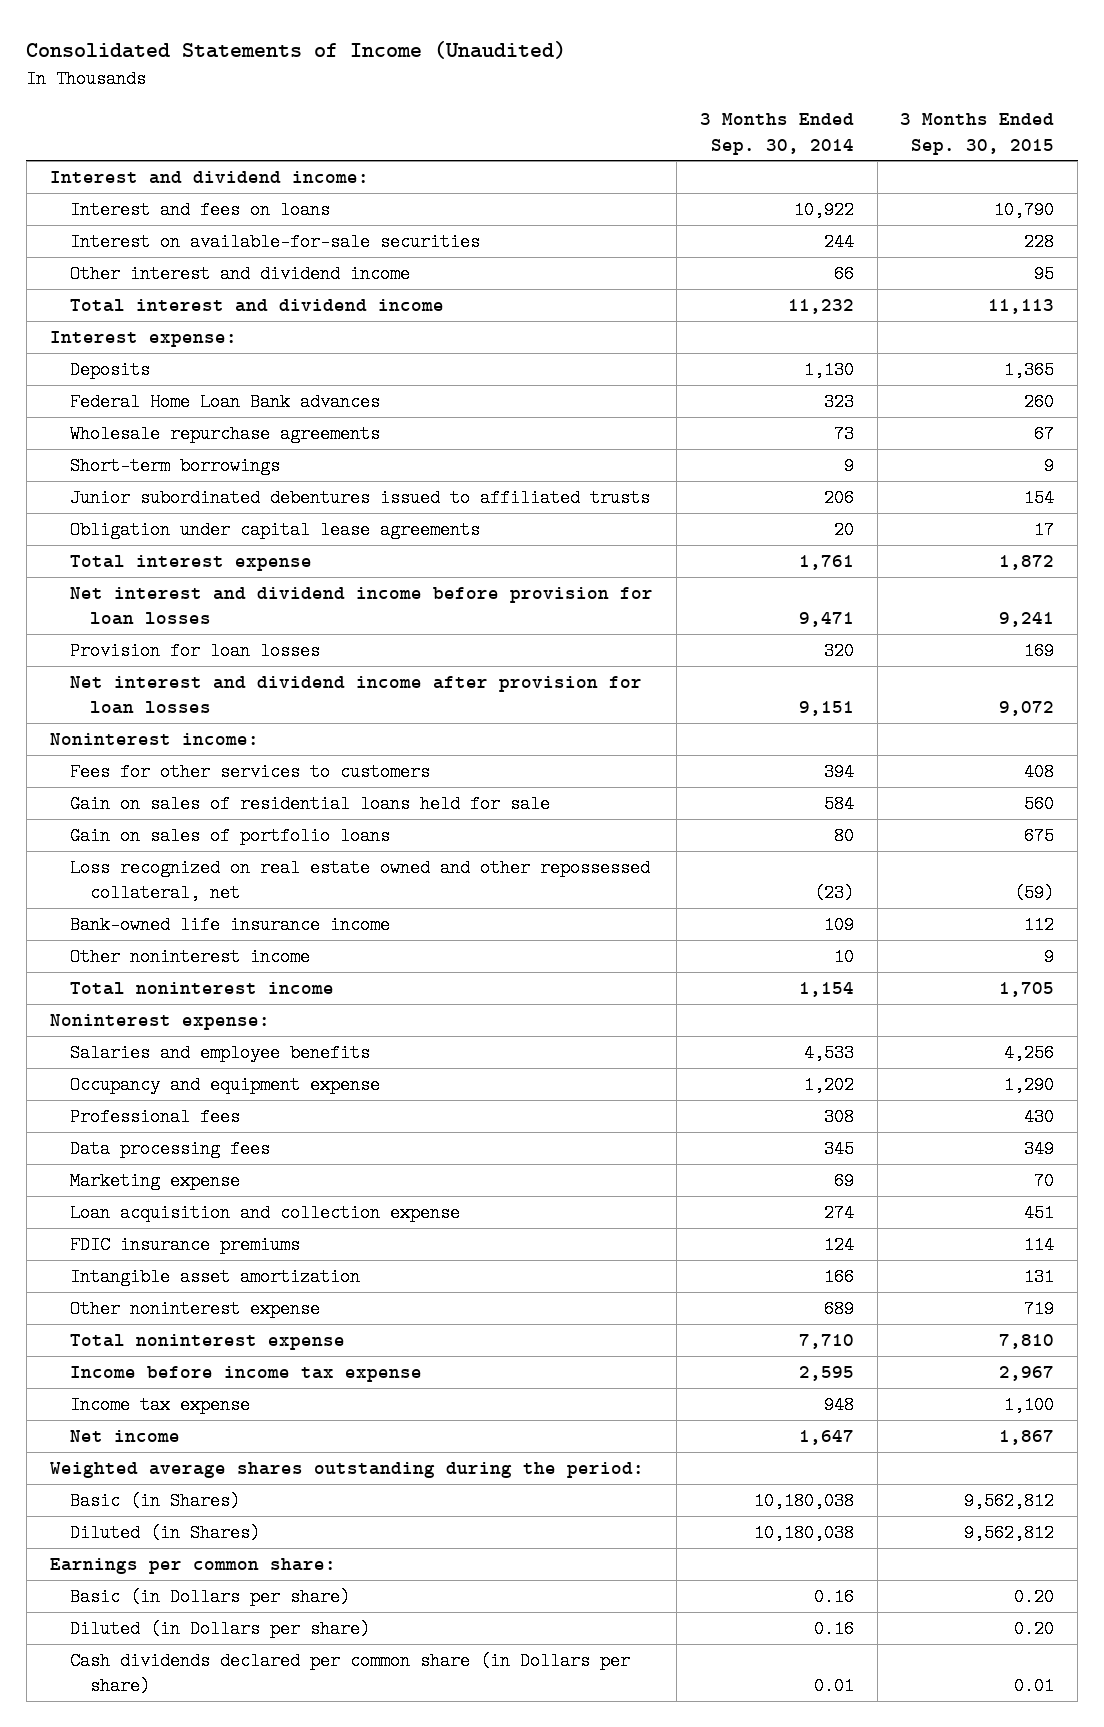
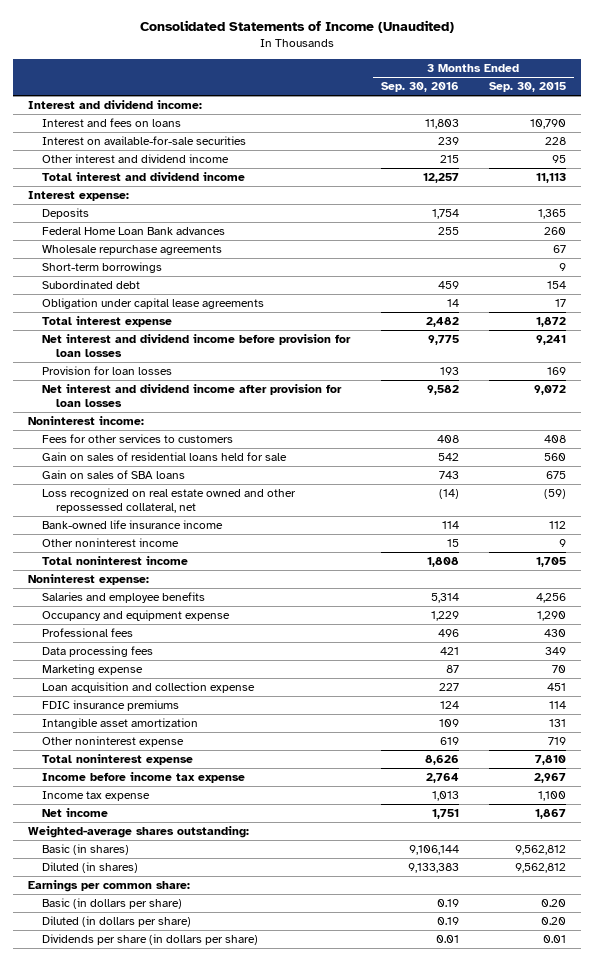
[699,113,854,155] 3 Months Ended Sep. 30, 2014 -> none
none -> [380,82,459,93] Sep. 30, 2016
[69,488,650,507] Junior subordinated debentures issued to affiliated trusts -> [42,280,141,290] Subordinated debt
[69,826,390,845] Gain on sales of portfolio loans -> [42,470,186,480] Gain on sales of SBA loans
[49,1461,644,1478] Weighted average shares outstanding during the period: -> [27,826,249,839] Weighted-average shares outstanding:
[69,1491,240,1510] Basic (in Shares) -> [42,844,130,856] Basic (in shares)
[69,1523,260,1542] Diluted (in Shares) -> [42,862,139,874] Diluted (in shares)
[69,1587,350,1606] Basic (in Dollars per share) -> [42,898,183,910] Basic (in dollars per share)
[69,1619,370,1638] Diluted (in Dollars per share) -> [42,916,192,928] Diluted (in dollars per share)
[69,1651,630,1696] Cash dividends declared per common share (in Dollars per share) -> [42,934,259,946] Dividends per share (in dollars per share)

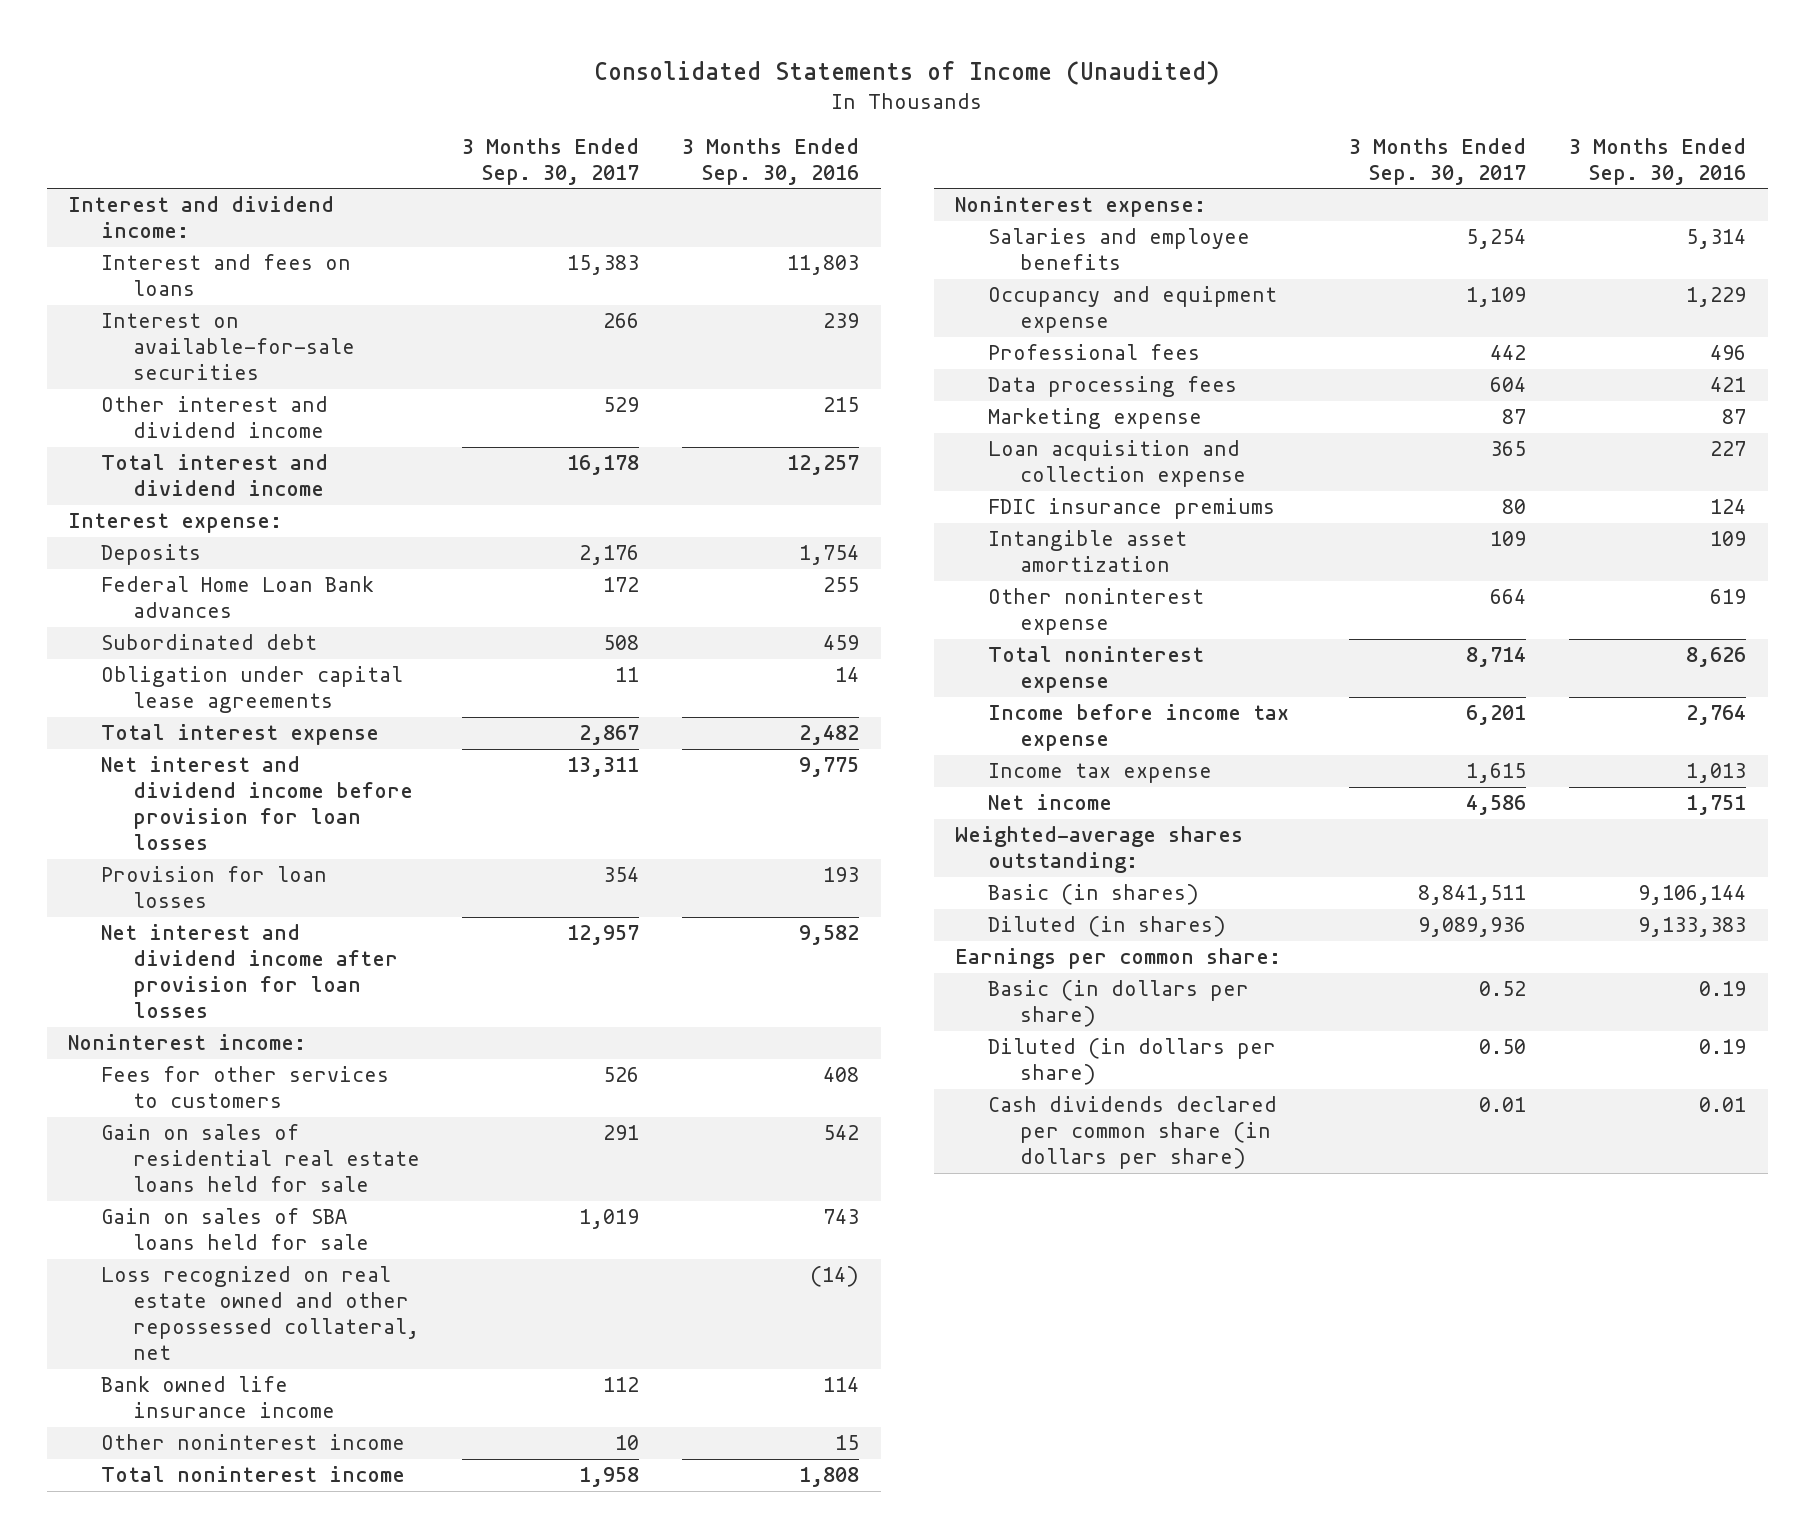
[488,82,566,93] Sep. 30, 2015 -> none
none -> [462,137,640,185] 3 Months Ended Sep. 30, 2017
[42,245,223,256] Wholesale repurchase agreements -> none
[42,262,163,274] Short-term borrowings -> none
[42,452,288,462] Gain on sales of residential loans held for sale -> [100,1124,420,1193] Gain on sales of residential real estate loans held for sale
[42,470,186,480] Gain on sales of SBA loans -> [100,1208,369,1251] Gain on sales of SBA loans held for sale
[42,520,224,530] Bank-owned life insurance income -> [100,1376,335,1419] Bank owned life insurance income
[42,934,259,946] Dividends per share (in dollars per share) -> [987,1096,1277,1170] Cash dividends declared per common share (in dollars per share)

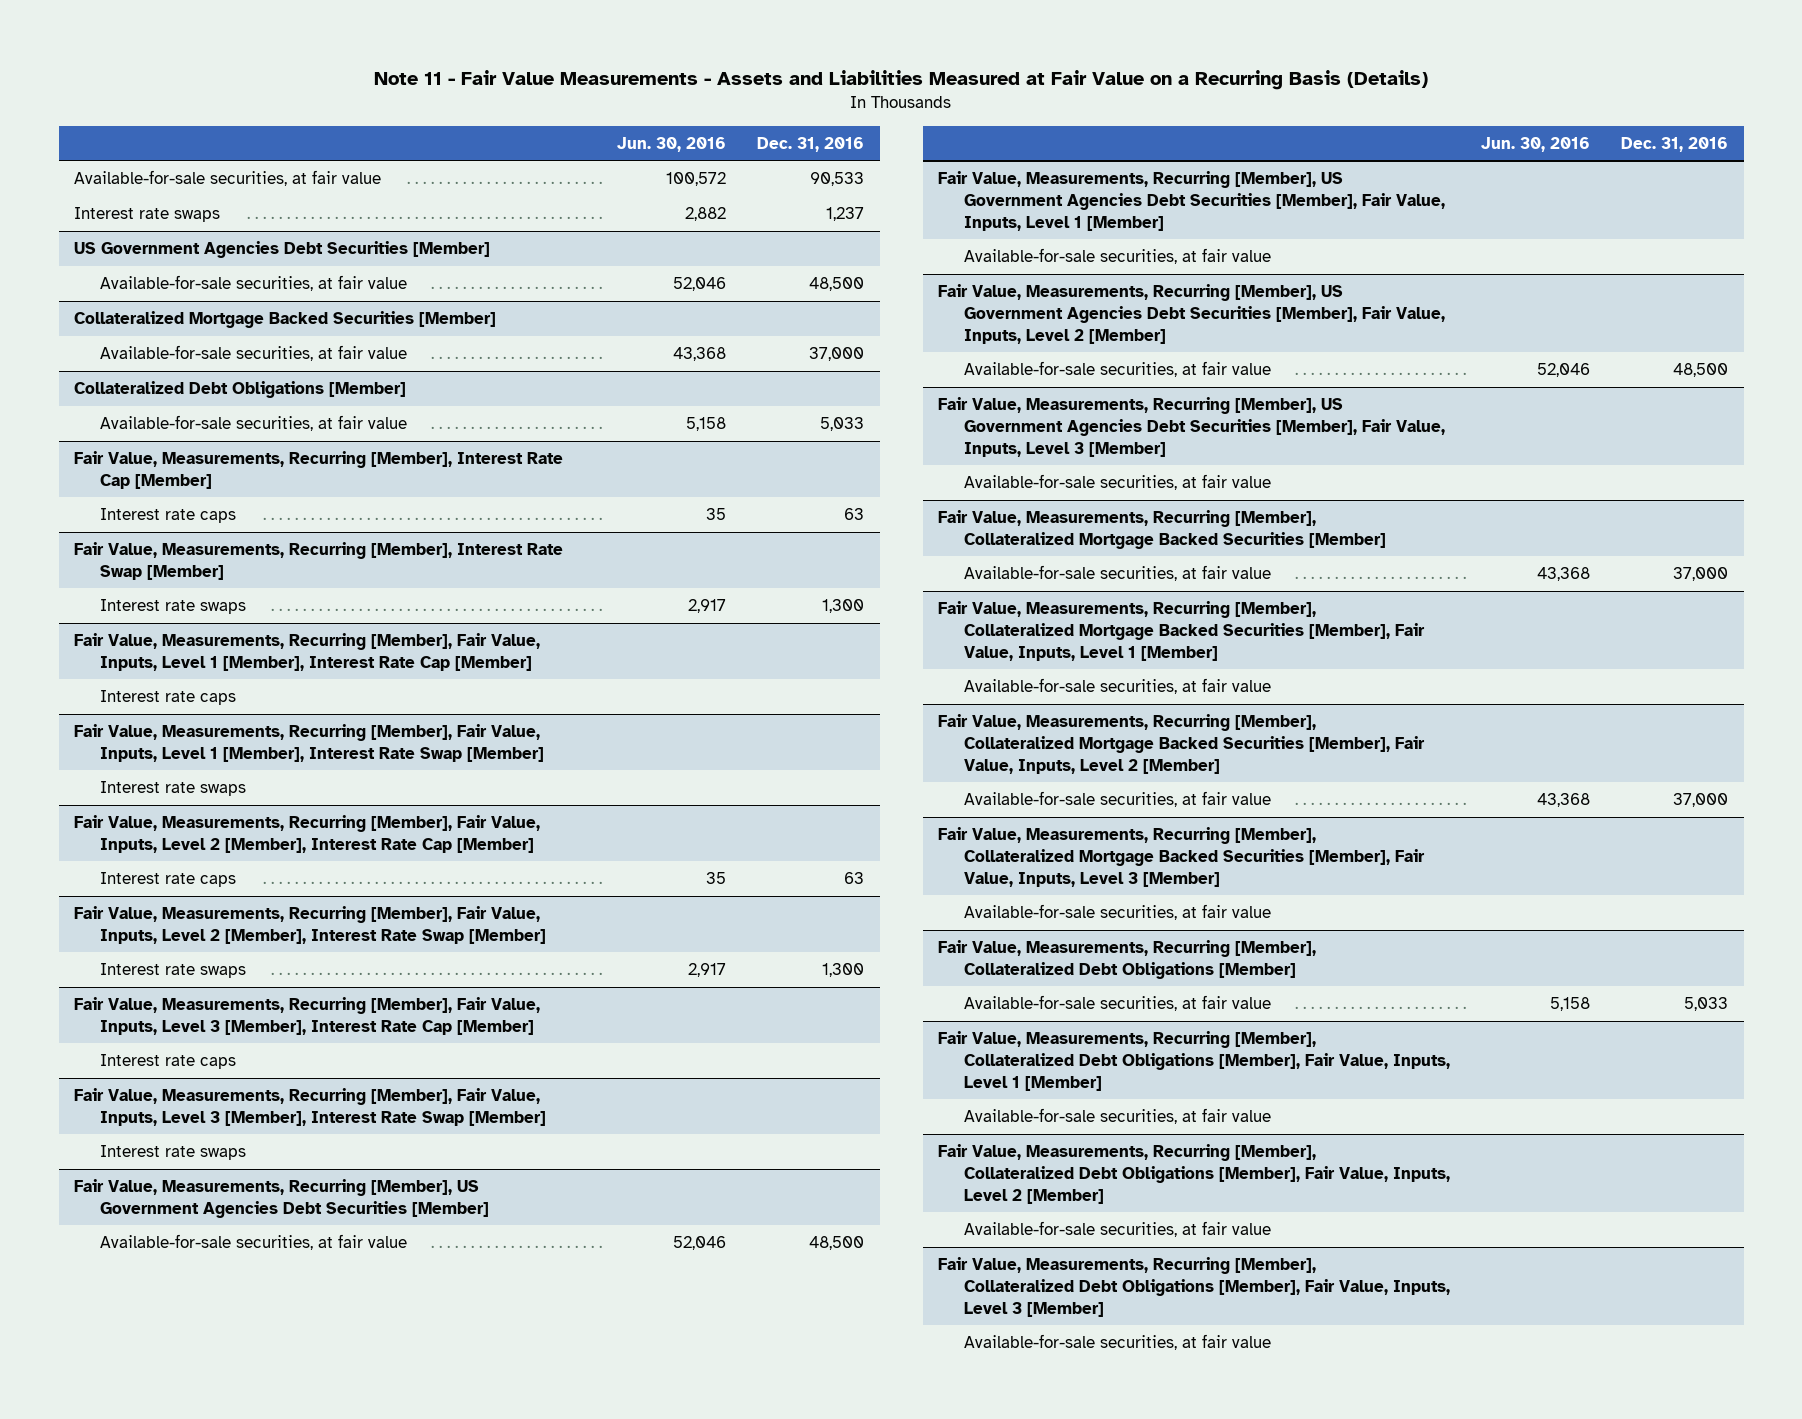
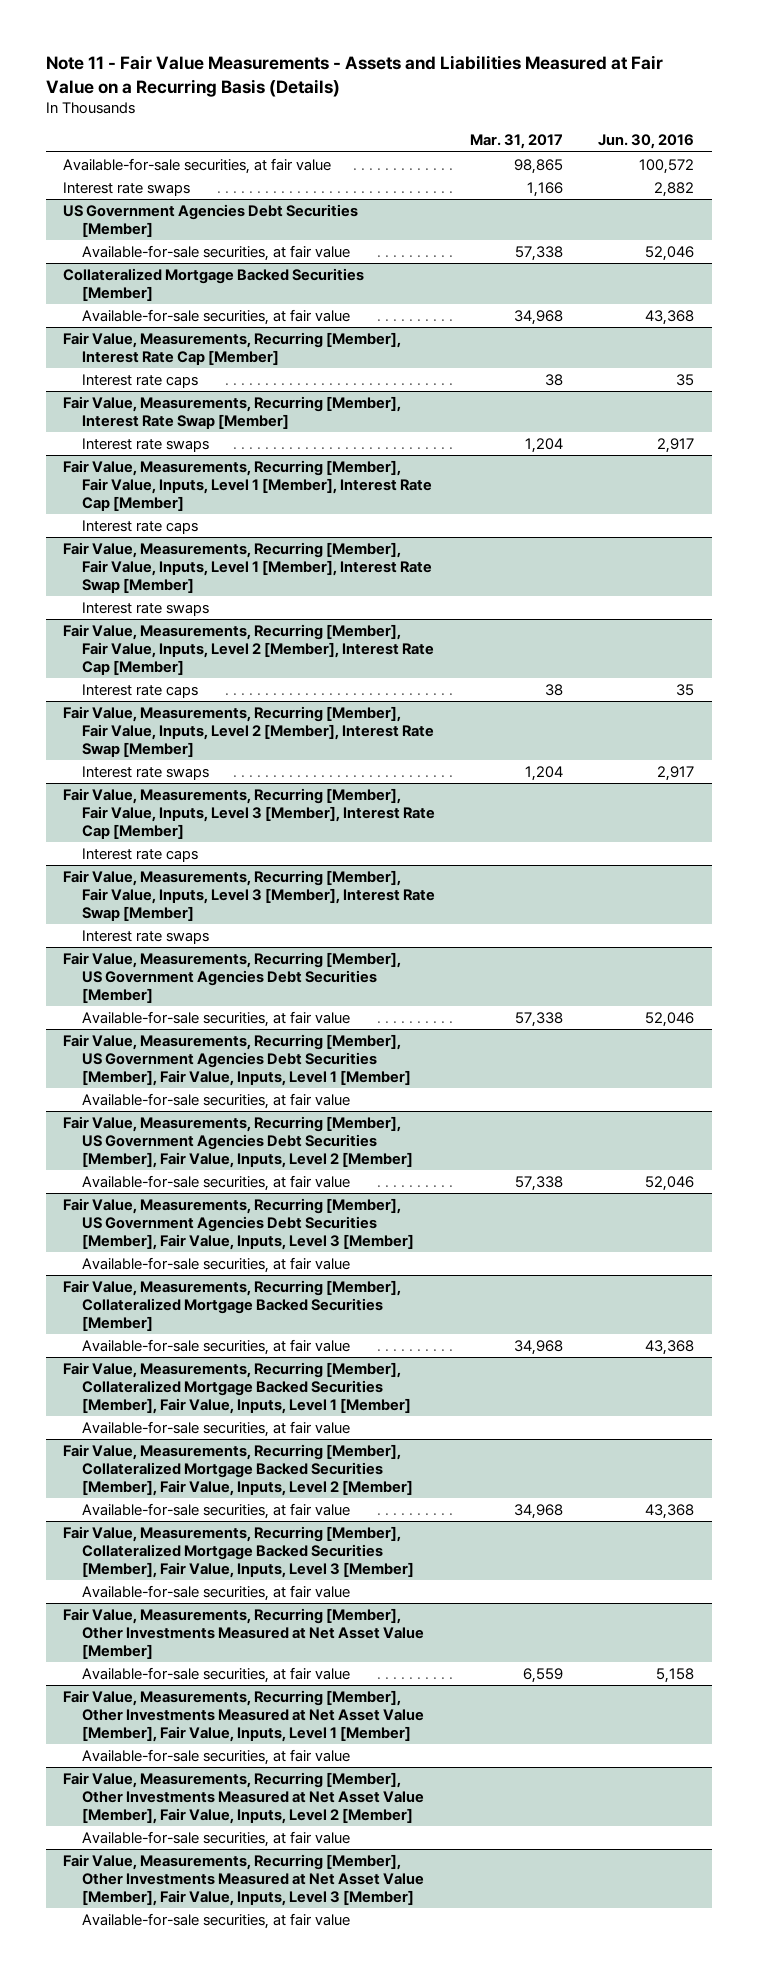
[757,136,865,152] Dec. 31, 2016 -> none
none -> [470,134,564,150] Mar. 31, 2017
[74,381,407,399] Collateralized Debt Obligations [Member] -> none
[100,415,408,432] Available-for-sale securities, at fair value -> none
[937,940,1316,979] Fair Value, Measurements, Recurring [Member], Collateralized Debt Obligations [Member] -> none
none -> [63,1608,425,1660] Fair Value, Measurements, Recurring [Member], Other Investments Measured at Net Asset Value [Member]
[937,1031,1451,1091] Fair Value, Measurements, Recurring [Member], Collateralized Debt Obligations [Member], Fair Value, Inputs, Level 1 [Member] -> none
none -> [63,1690,425,1743] Fair Value, Measurements, Recurring [Member], Other Investments Measured at Net Asset Value [Member], Fair Value, Inputs, Level 1 [Member]
[937,1144,1451,1204] Fair Value, Measurements, Recurring [Member], Collateralized Debt Obligations [Member], Fair Value, Inputs, Level 2 [Member] -> none
none -> [63,1772,425,1825] Fair Value, Measurements, Recurring [Member], Other Investments Measured at Net Asset Value [Member], Fair Value, Inputs, Level 2 [Member]
[937,1257,1451,1317] Fair Value, Measurements, Recurring [Member], Collateralized Debt Obligations [Member], Fair Value, Inputs, Level 3 [Member] -> none
none -> [63,1854,425,1907] Fair Value, Measurements, Recurring [Member], Other Investments Measured at Net Asset Value [Member], Fair Value, Inputs, Level 3 [Member]

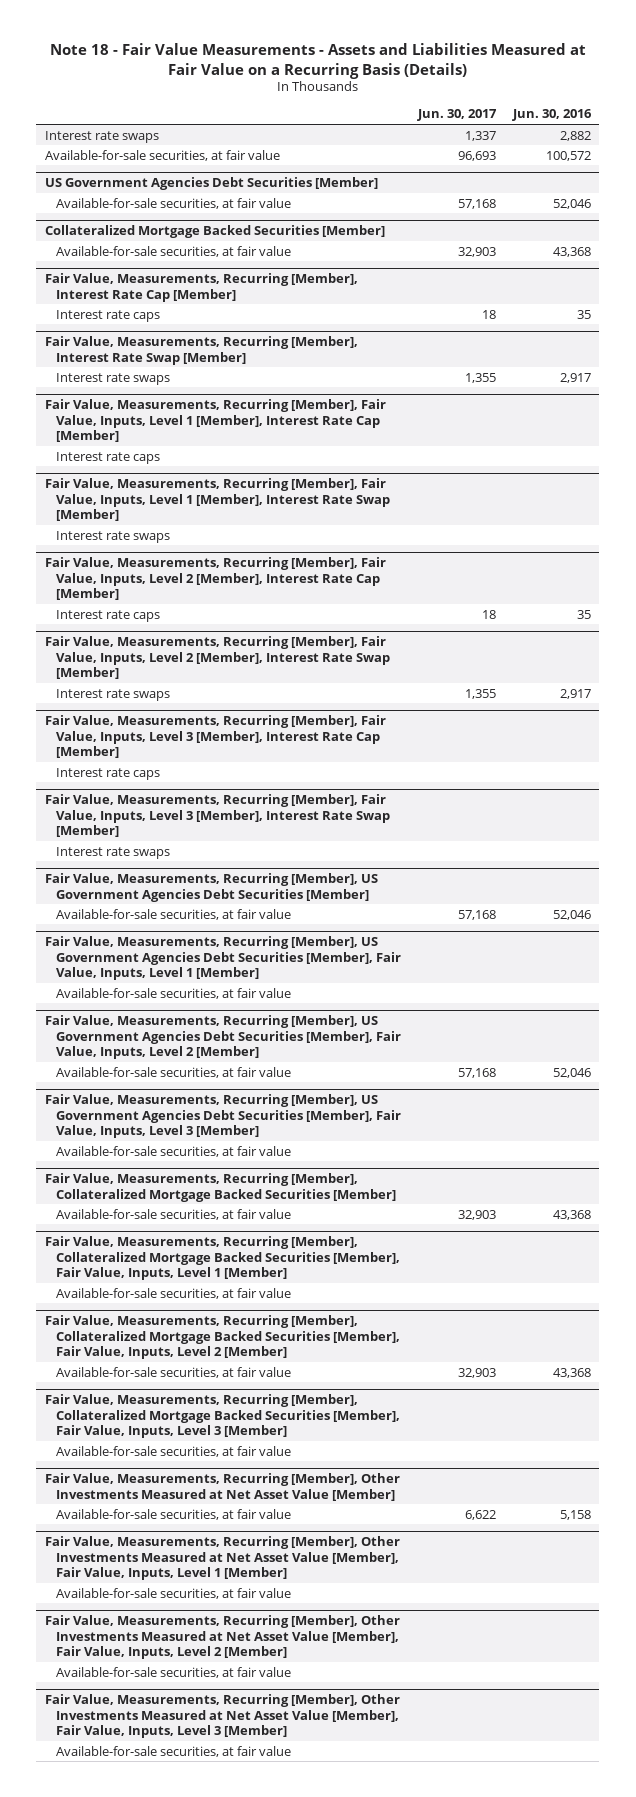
[45,55,663,97] Note 11 - Fair Value Measurements - Assets and Liabilities Measured at Fair Value on a Recurring Basis (Details) -> [49,43,586,79] Note 18 - Fair Value Measurements - Assets and Liabilities Measured at Fair Value on a Recurring Basis (Details)
[470,134,564,150] Mar. 31, 2017 -> none
none -> [417,109,498,122] Jun. 30, 2017
[63,158,332,175] Available-for-sale securities, at fair value -> [44,149,280,161] Available-for-sale securities, at fair value

